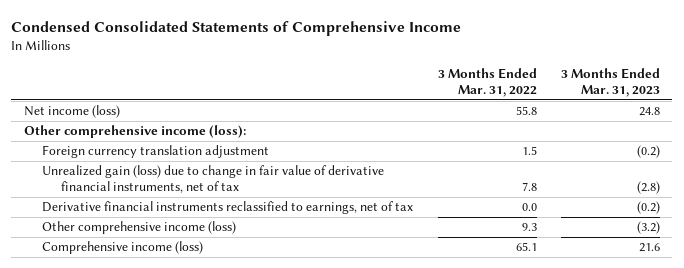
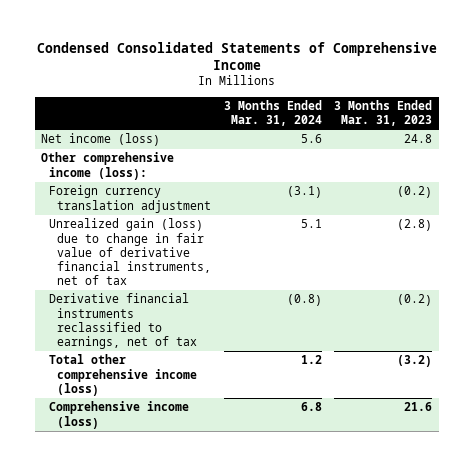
[437,68,537,98] 3 Months Ended Mar. 31, 2022 -> none
none -> [223,99,322,127] 3 Months Ended Mar. 31, 2024
[42,221,237,235] Other comprehensive income (loss) -> [49,354,198,396] Total other comprehensive income (loss)

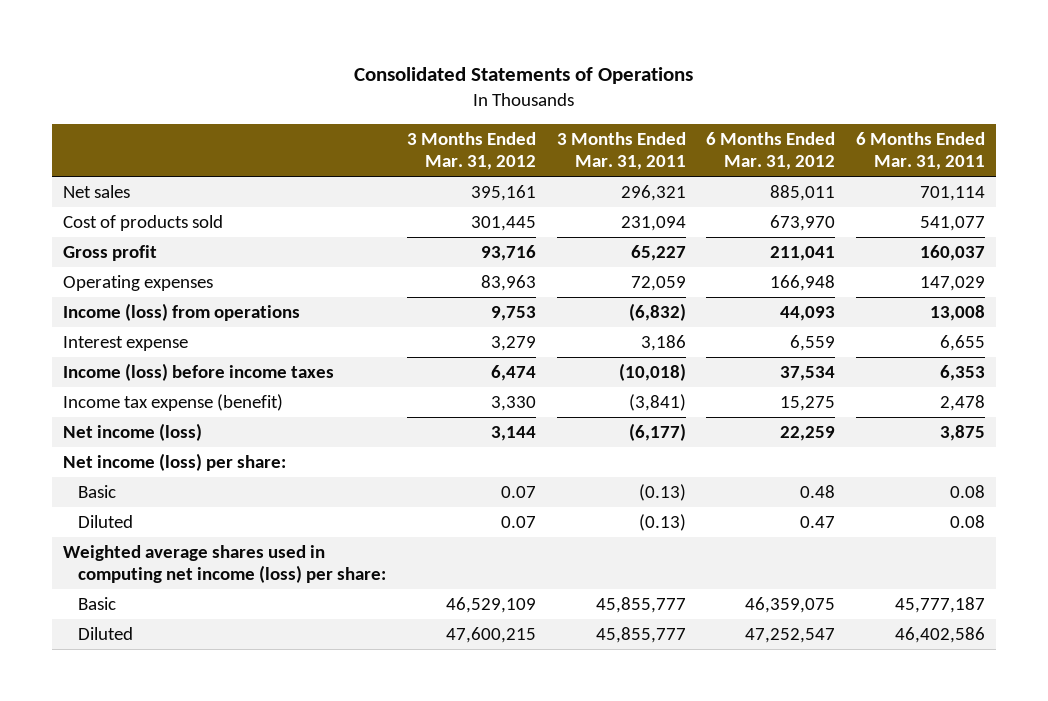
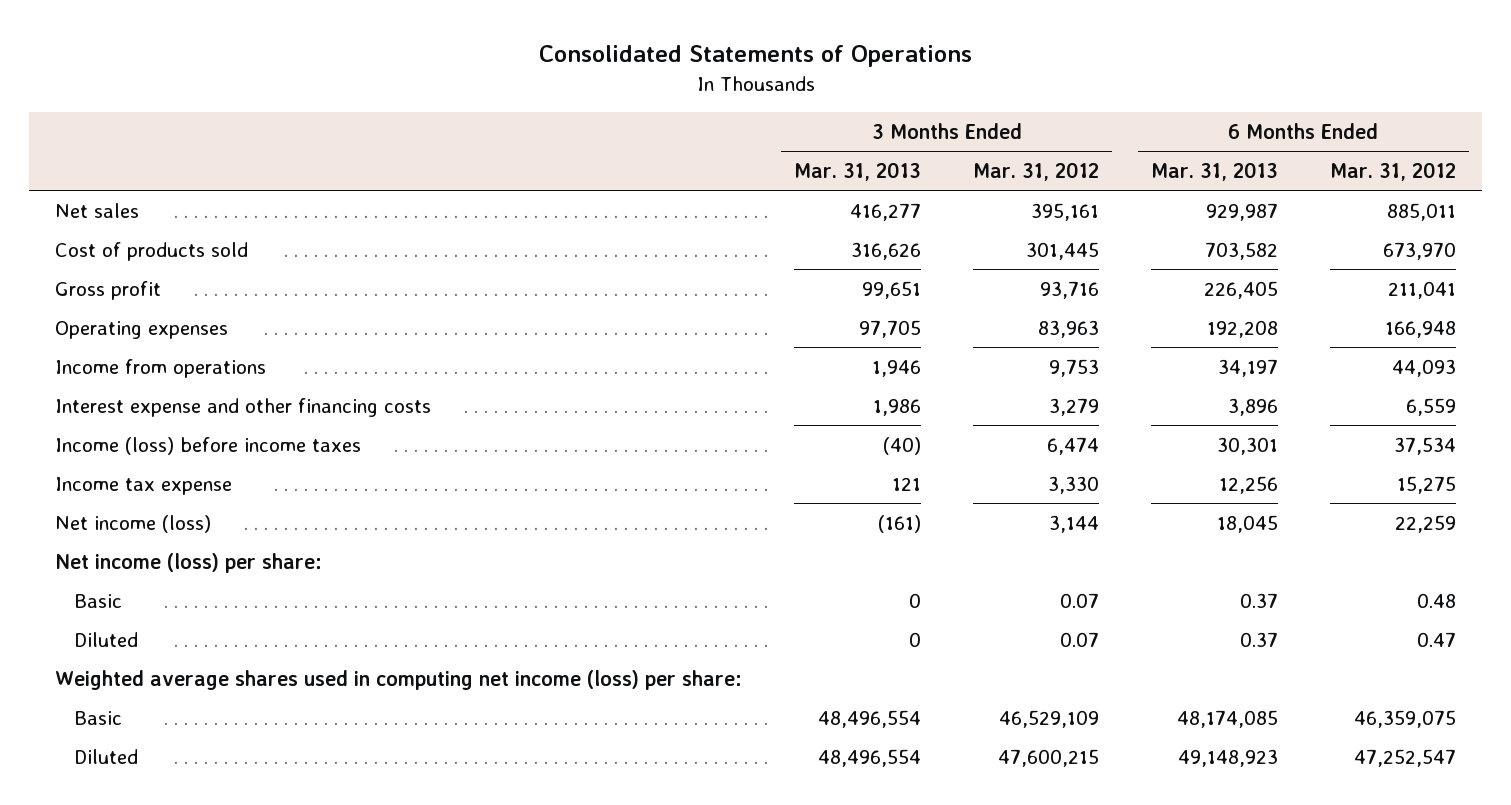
[556,131,686,170] 3 Months Ended Mar. 31, 2011 -> none
[856,131,986,170] 6 Months Ended Mar. 31, 2011 -> none
none -> [794,161,922,181] Mar. 31, 2013
none -> [1150,161,1278,181] Mar. 31, 2013
[62,302,300,321] Income (loss) from operations -> [55,358,267,378] Income from operations
[62,335,188,351] Interest expense -> [55,397,432,417] Interest expense and other financing costs
[62,393,283,411] Income tax expense (benefit) -> [55,476,233,495] Income tax expense

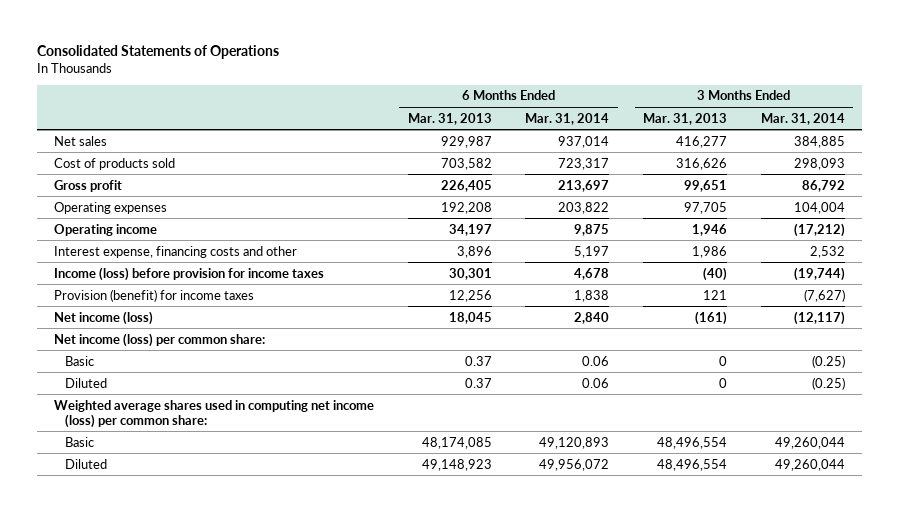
[973,161,1100,181] Mar. 31, 2012 -> none
[1329,161,1456,181] Mar. 31, 2012 -> none
none -> [525,112,610,125] Mar. 31, 2014
none -> [760,112,845,125] Mar. 31, 2014
[55,358,267,378] Income from operations -> [53,223,157,236] Operating income
[55,397,432,417] Interest expense and other financing costs -> [53,245,297,258] Interest expense, financing costs and other
[55,436,362,455] Income (loss) before income taxes -> [53,266,324,281] Income (loss) before provision for income taxes
[55,476,233,495] Income tax expense -> [53,288,254,302] Provision (benefit) for income taxes
[55,552,323,573] Net income (loss) per share: -> [53,332,265,347] Net income (loss) per common share:
[55,669,743,690] Weighted average shares used in computing net income (loss) per share: -> [53,399,374,428] Weighted average shares used in computing net income (loss) per common share:

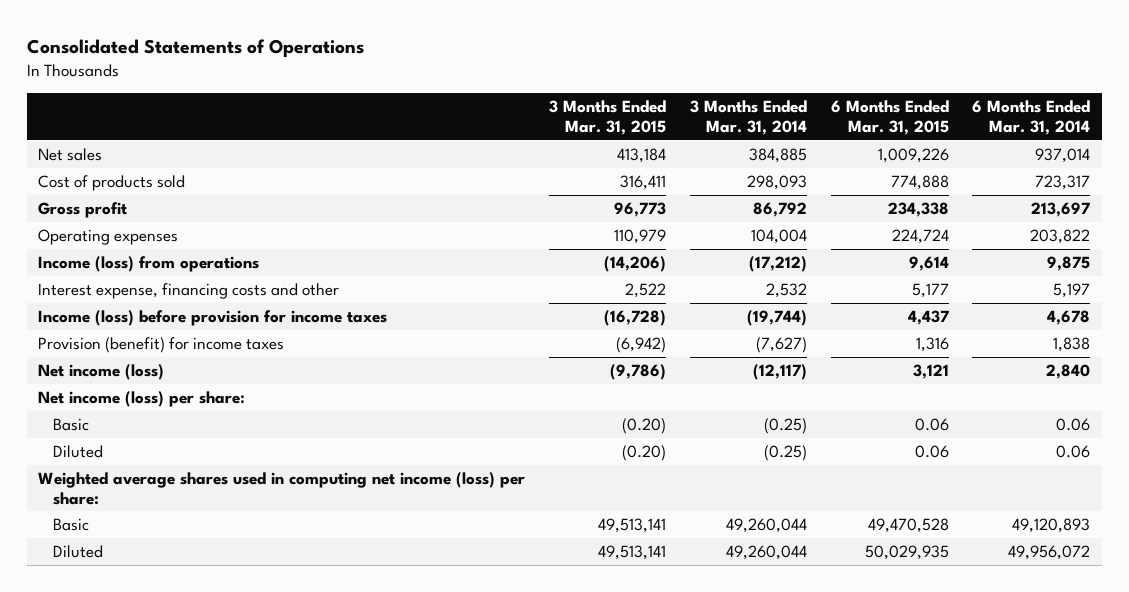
[407,112,492,125] Mar. 31, 2013 -> none
[643,112,728,125] Mar. 31, 2013 -> none
none -> [549,100,667,136] 3 Months Ended Mar. 31, 2015
none -> [830,100,949,136] 6 Months Ended Mar. 31, 2015
[53,223,157,236] Operating income -> [38,255,260,272] Income (loss) from operations
[53,332,265,347] Net income (loss) per common share: -> [38,390,246,407] Net income (loss) per share:
[53,399,374,428] Weighted average shares used in computing net income (loss) per common share: -> [38,471,526,505] Weighted average shares used in computing net income (loss) per share:

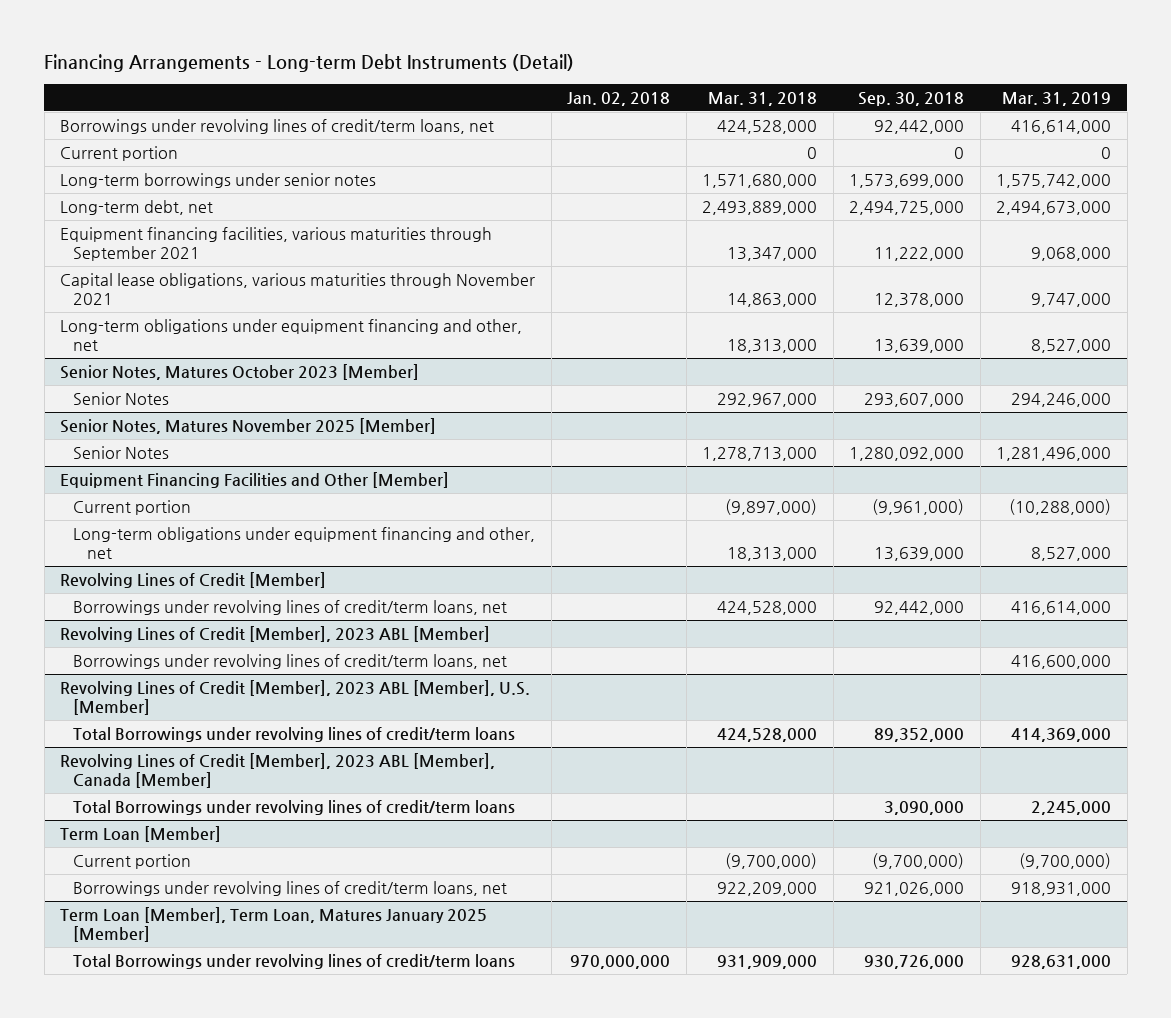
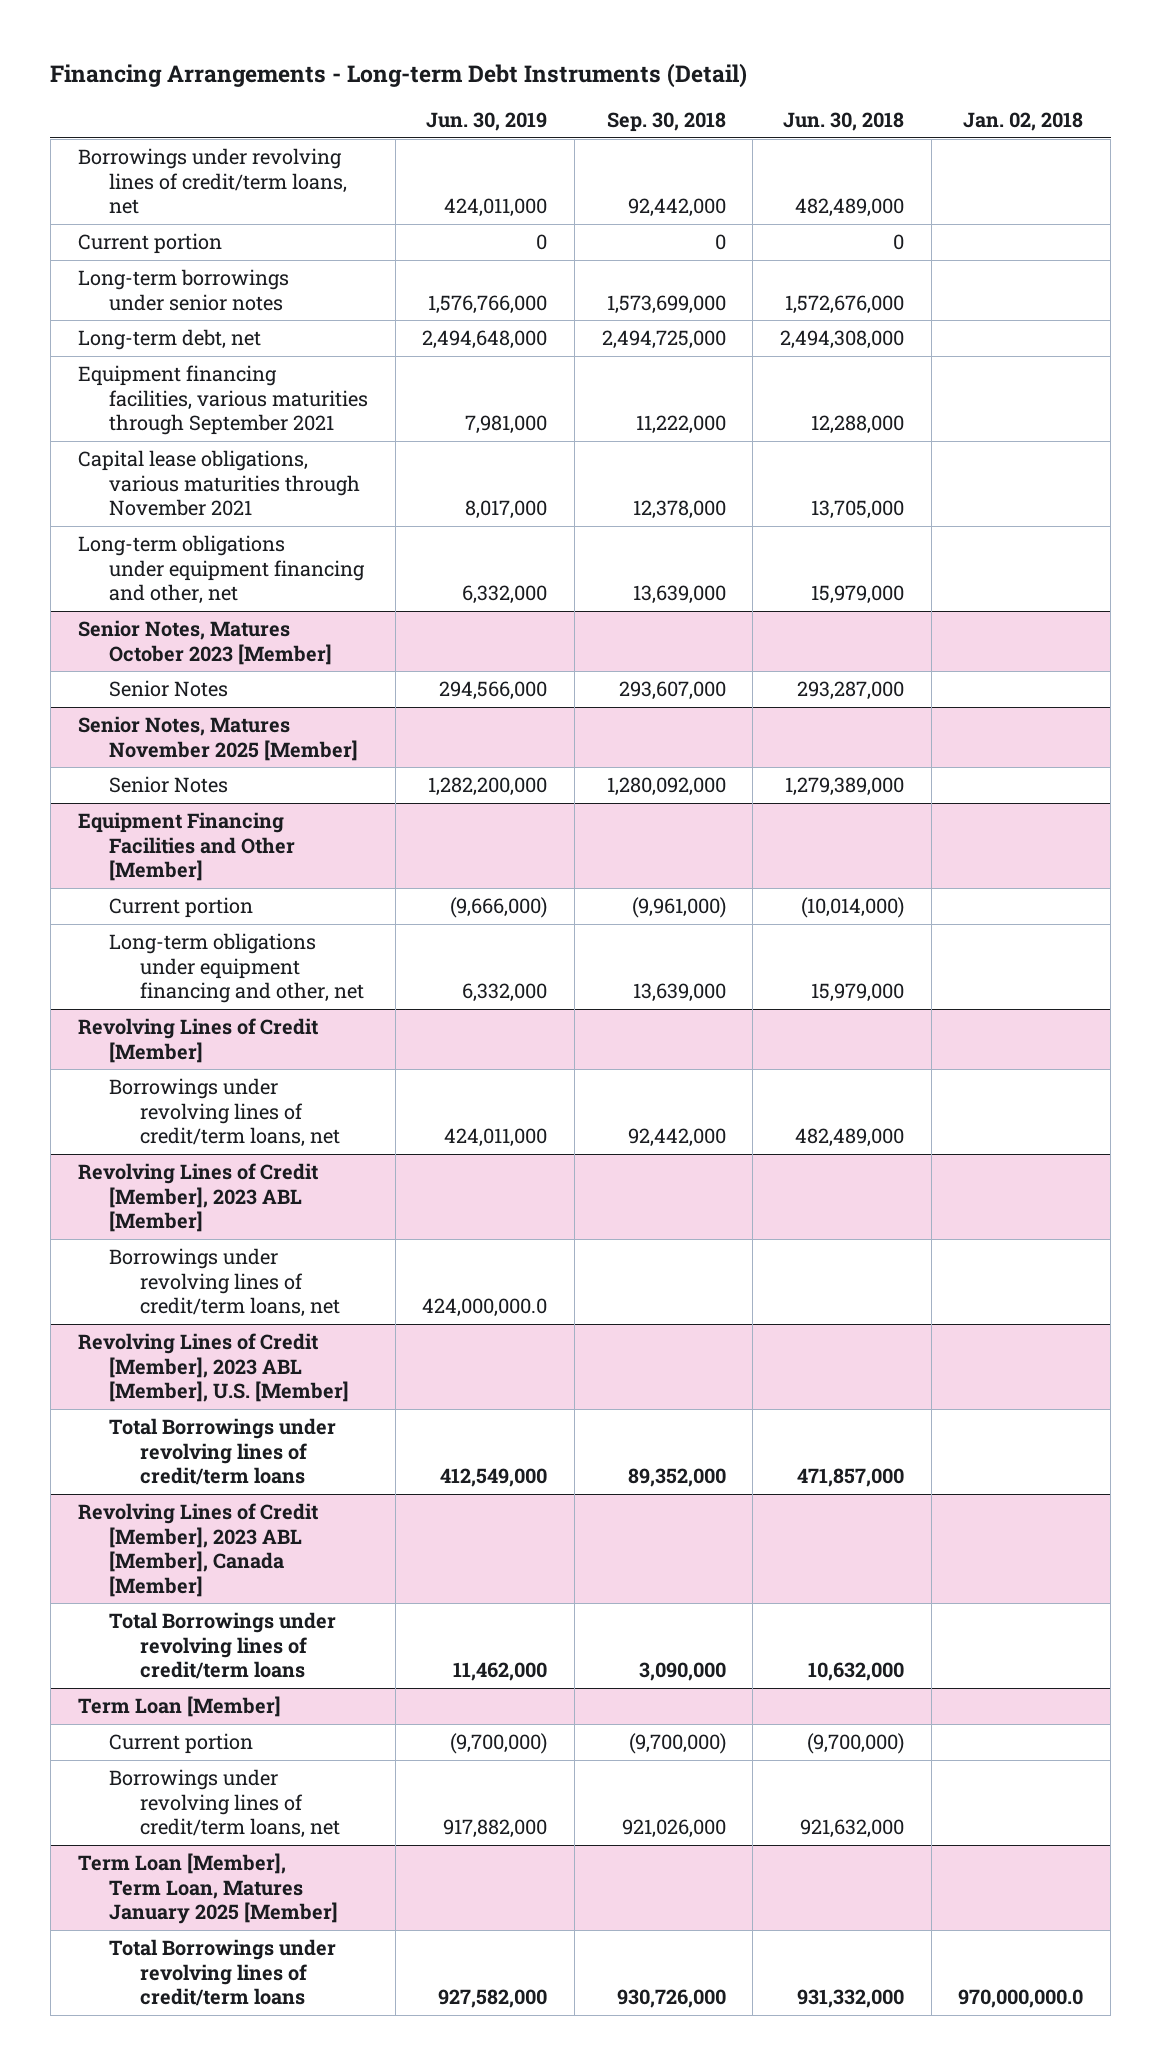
[708,91,818,106] Mar. 31, 2018 -> none
[1002,91,1112,106] Mar. 31, 2019 -> none
none -> [426,112,548,132] Jun. 30, 2019
none -> [783,112,905,132] Jun. 30, 2018
[570,954,671,969] 970,000,000 -> [958,1989,1084,2009] 970,000,000.0

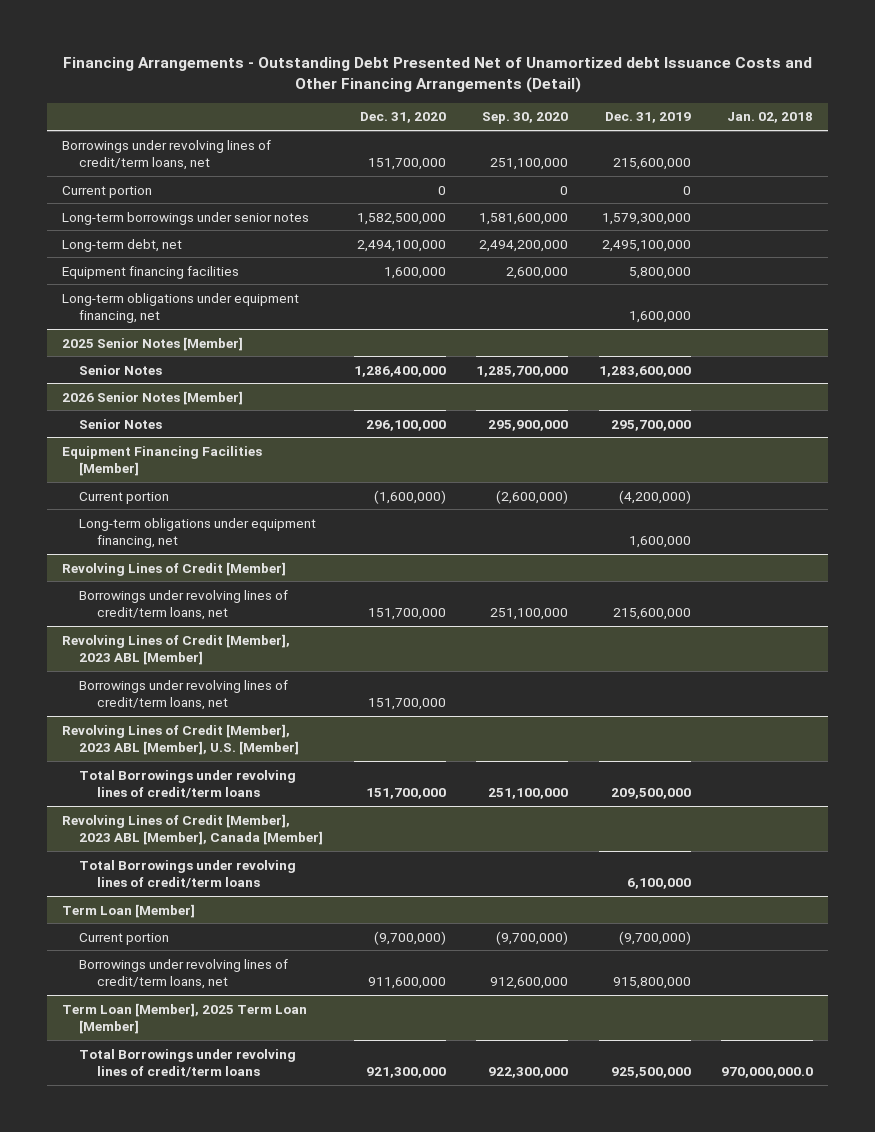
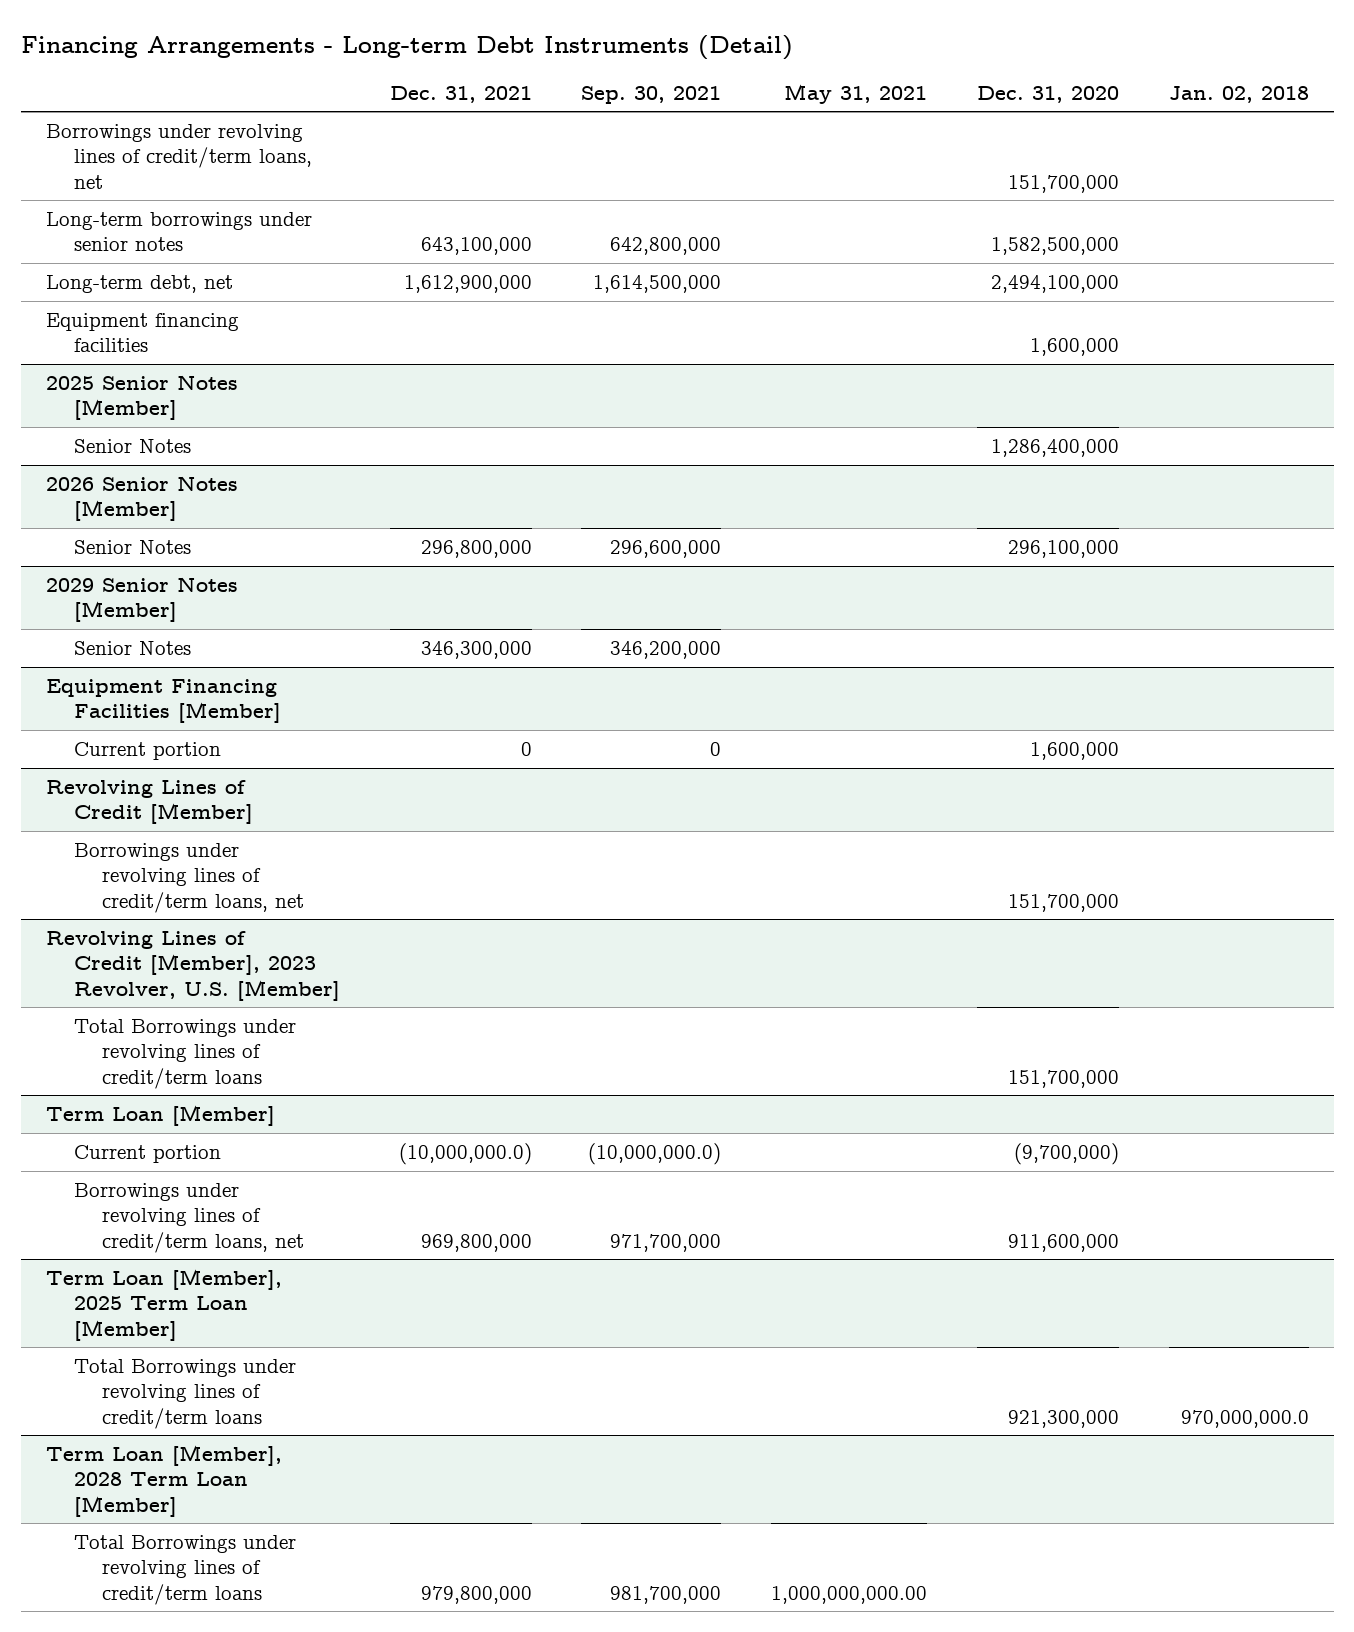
[62,57,812,94] Financing Arrangements - Outstanding Debt Presented Net of Unamortized debt Issuance Costs and Other Financing Arrangements (Detail) -> [20,34,793,60] Financing Arrangements - Long-term Debt Instruments (Detail)
[482,112,569,125] Sep. 30, 2020 -> none
[604,112,691,124] Dec. 31, 2019 -> none
none -> [389,85,532,103] Dec. 31, 2021
none -> [581,85,722,104] Sep. 30, 2021
none -> [784,83,928,104] May 31, 2021
[62,185,153,198] Current portion -> none
[62,292,300,324] Long-term obligations under equipment financing, net -> none
none -> [45,577,238,623] 2029 Senior Notes [Member]
none -> [73,641,191,656] Senior Notes
[79,517,317,549] Long-term obligations under equipment financing, net -> none
[373,489,446,504] (1,600,000) -> [1029,742,1119,761] 1,600,000
[62,633,291,666] Revolving Lines of Credit [Member], 2023 ABL [Member] -> none
[79,679,289,711] Borrowings under revolving lines of credit/term loans, net -> none
[62,723,300,756] Revolving Lines of Credit [Member], 2023 ABL [Member], U.S. [Member] -> [45,931,340,1001] Revolving Lines of Credit [Member], 2023 Revolver, U.S. [Member]
[62,813,324,846] Revolving Lines of Credit [Member], 2023 ABL [Member], Canada [Member] -> none
[79,859,297,889] Total Borrowings under revolving lines of credit/term loans -> none
none -> [45,1445,282,1517] Term Loan [Member], 2028 Term Loan [Member]
none -> [73,1535,296,1605] Total Borrowings under revolving lines of credit/term loans

